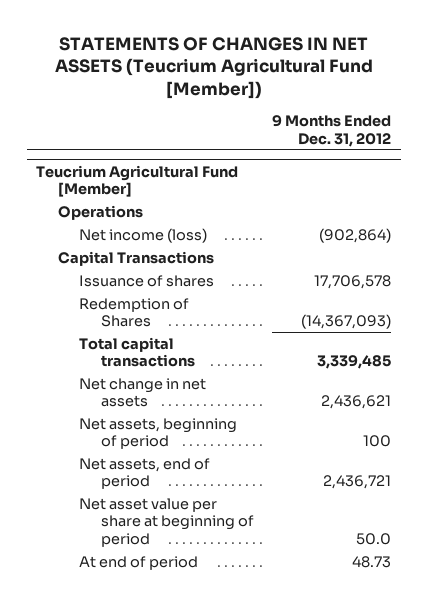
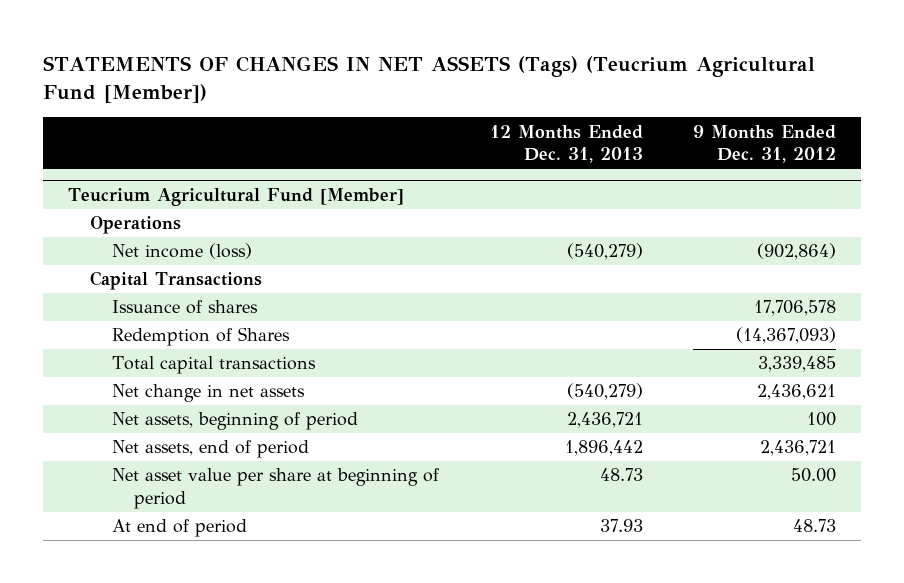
[54,36,373,99] STATEMENTS OF CHANGES IN NET ASSETS (Teucrium Agricultural Fund [Member]) -> [43,56,816,104] STATEMENTS OF CHANGES IN NET ASSETS (Tags) (Teucrium Agricultural Fund [Member])
none -> [489,124,643,164] 12 Months Ended Dec. 31, 2013
[356,532,392,545] 50.0 -> [790,468,836,483] 50.00

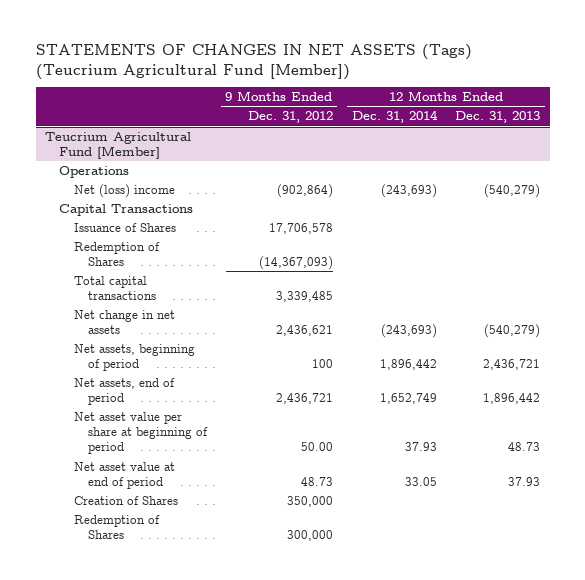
none -> [351,110,438,124] Dec. 31, 2014
[112,243,253,260] Net income (loss) -> [73,184,175,199] Net (loss) income
[112,300,259,315] Issuance of shares -> [73,223,176,233] Issuance of Shares
[112,519,248,538] At end of period -> [73,462,175,490] Net asset value at end of period
none -> [73,496,178,506] Creation of Shares
none -> [73,515,160,540] Redemption of Shares

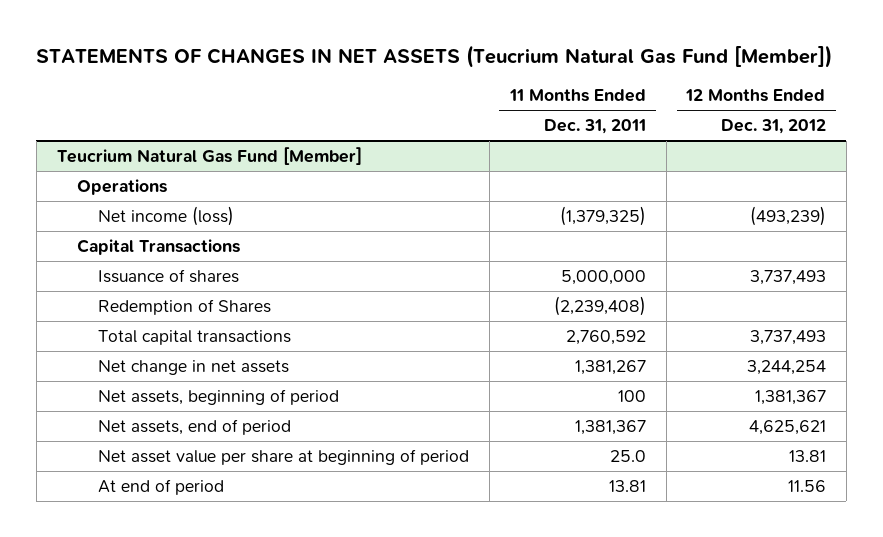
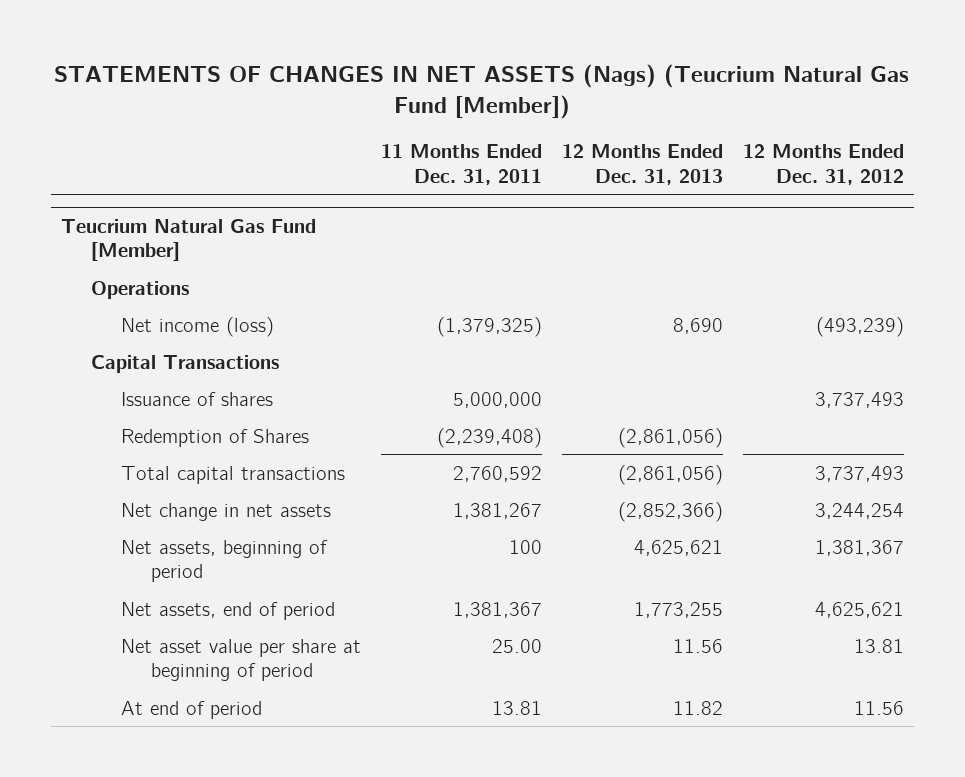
[36,45,833,69] STATEMENTS OF CHANGES IN NET ASSETS (Teucrium Natural Gas Fund [Member]) -> [54,63,910,119] STATEMENTS OF CHANGES IN NET ASSETS (Nags) (Teucrium Natural Gas Fund [Member])
none -> [561,144,723,185] 12 Months Ended Dec. 31, 2013
[609,449,646,462] 25.0 -> [491,638,542,653] 25.00

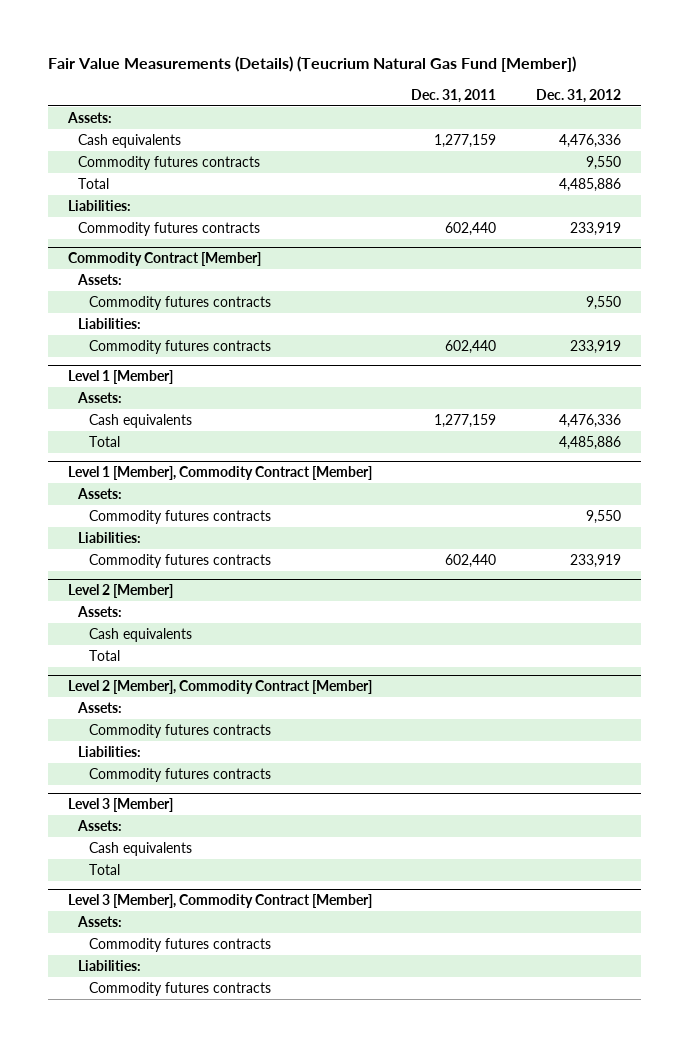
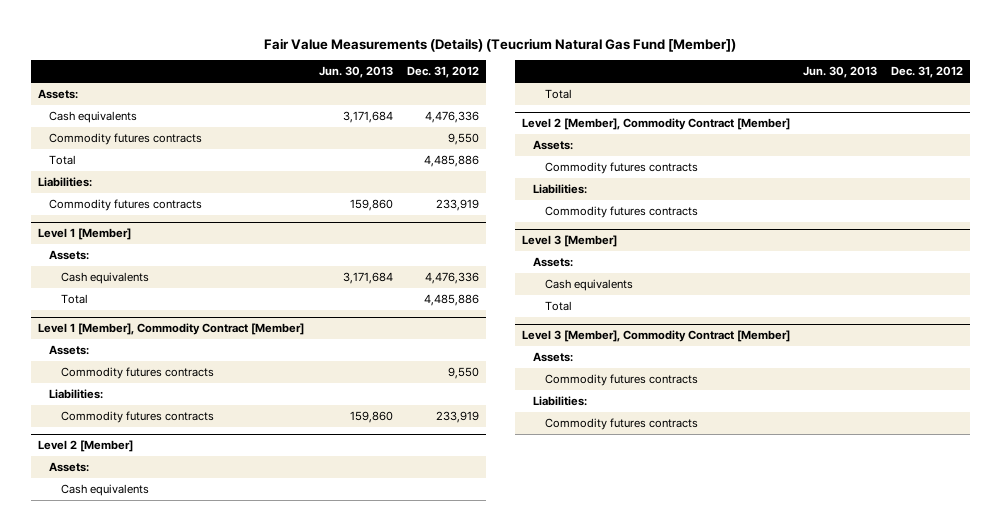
[411,88,497,103] Dec. 31, 2011 -> none
none -> [319,66,394,79] Jun. 30, 2013
[67,252,261,267] Commodity Contract [Member] -> none
[77,274,123,286] Assets: -> none
[88,296,271,311] Commodity futures contracts -> none
[78,318,142,330] Liabilities: -> none
[88,340,271,355] Commodity futures contracts -> none

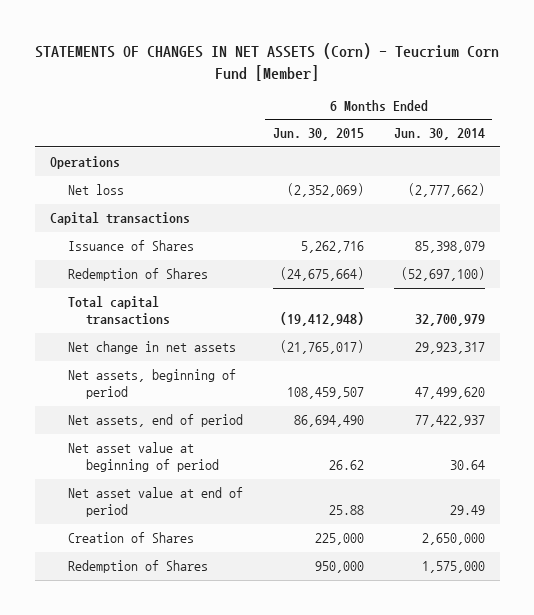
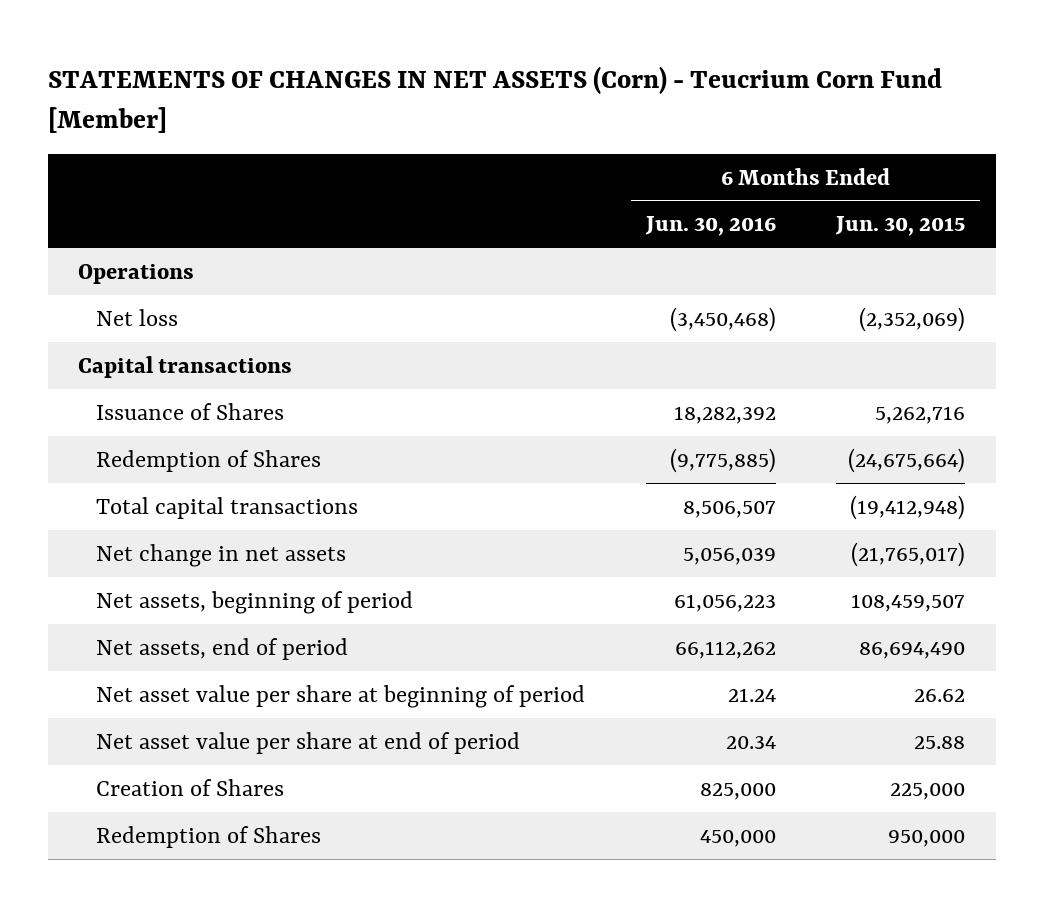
[393,128,485,141] Jun. 30, 2014 -> none
none -> [644,216,776,237] Jun. 30, 2016
[67,442,220,473] Net asset value at beginning of period -> [96,684,586,708] Net asset value per share at beginning of period
[67,487,243,518] Net asset value at end of period -> [96,731,521,754] Net asset value per share at end of period

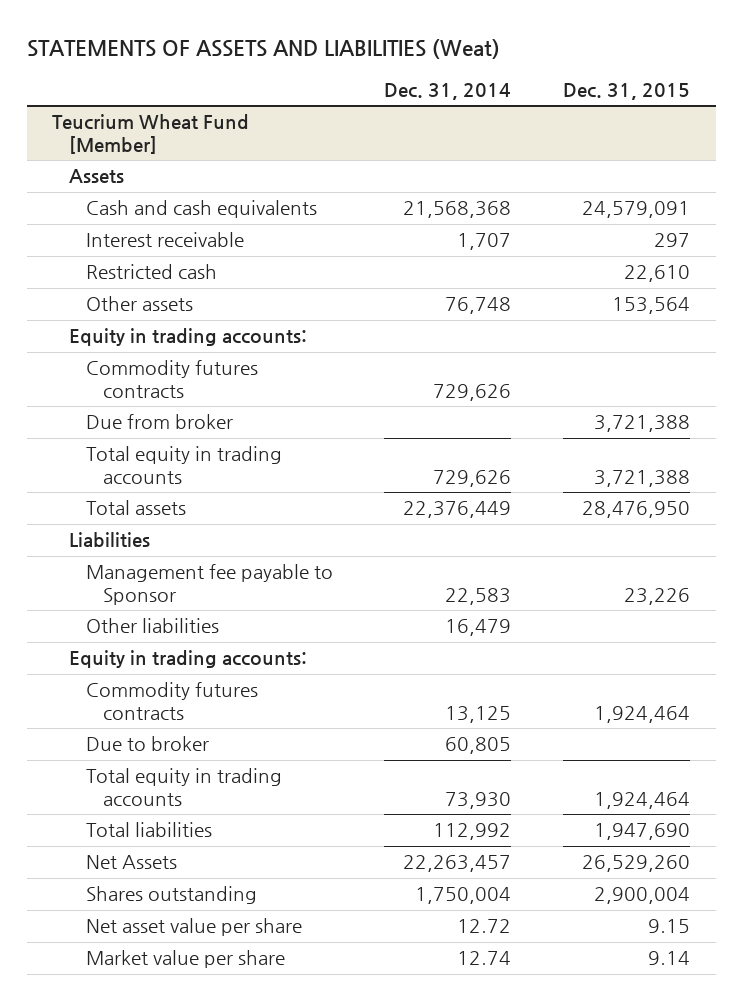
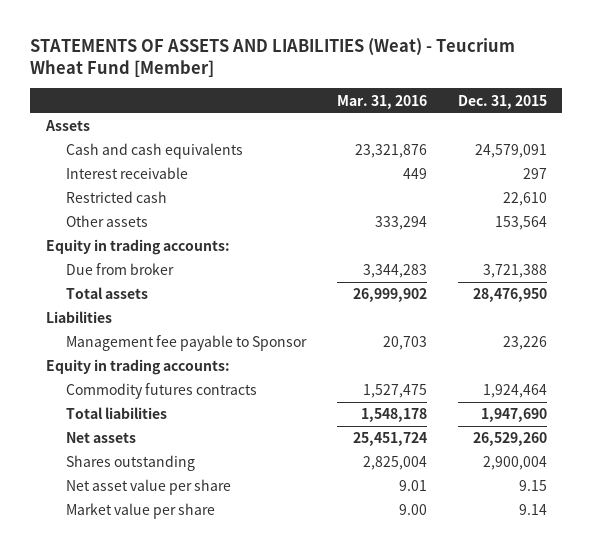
[26,39,500,60] STATEMENTS OF ASSETS AND LIABILITIES (Weat) -> [30,38,516,78] STATEMENTS OF ASSETS AND LIABILITIES (Weat) - Teucrium Wheat Fund [Member]
[384,83,512,101] Dec. 31, 2014 -> none
none -> [337,94,428,109] Mar. 31, 2016
[52,114,250,154] Teucrium Wheat Fund [Member] -> none
[85,360,258,398] Commodity futures contracts -> none
[85,446,282,484] Total equity in trading accounts -> none
[85,618,219,634] Other liabilities -> none
[85,736,209,752] Due to broker -> none
[85,768,282,806] Total equity in trading accounts -> none
[85,855,177,870] Net Assets -> [66,432,137,444] Net assets

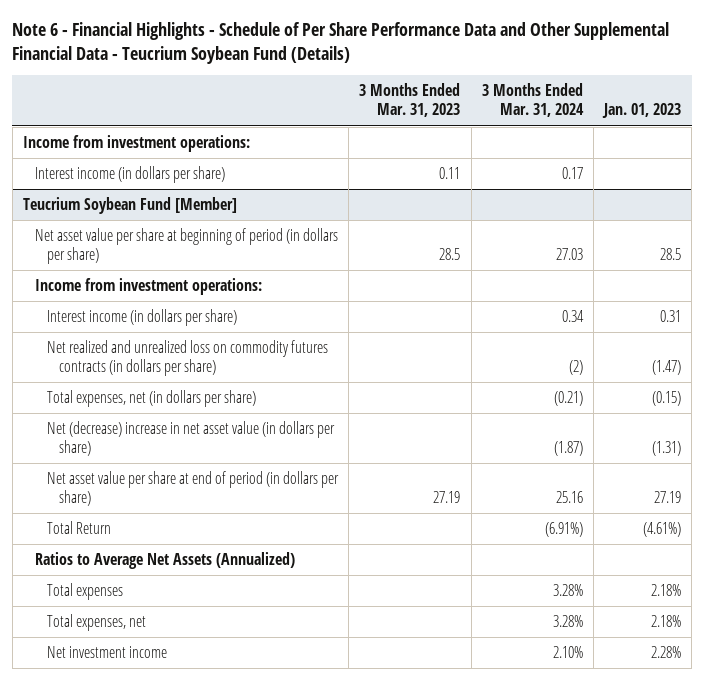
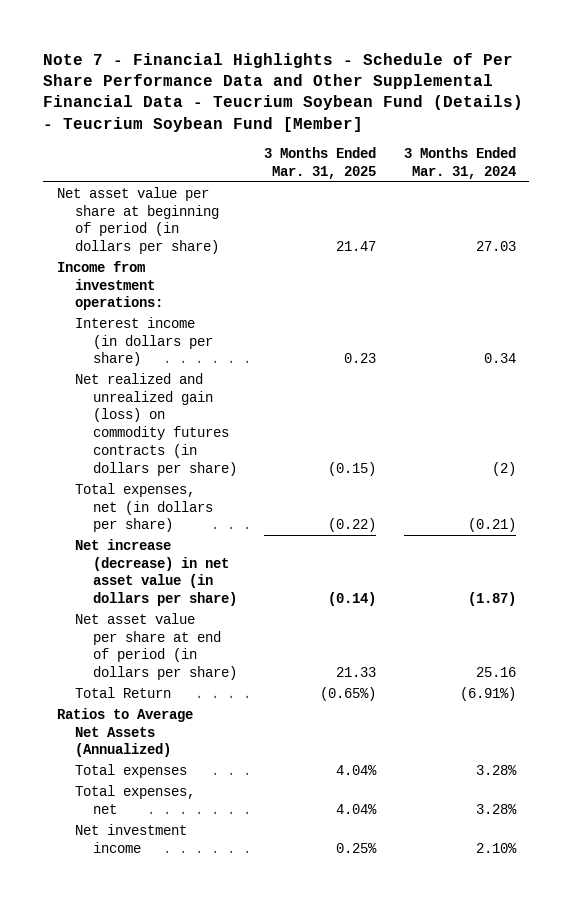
[12,22,670,64] Note 6 - Financial Highlights - Schedule of Per Share Performance Data and Other Supplemental Financial Data - Teucrium Soybean Fund (Details) -> [43,52,524,132] Note 7 - Financial Highlights - Schedule of Per Share Performance Data and Other Supplemental Financial Data - Teucrium Soybean Fund (Details) - Teucrium Soybean Fund [Member]
[359,83,461,118] 3 Months Ended Mar. 31, 2023 -> none
[601,103,681,119] Jan. 01, 2023 -> none
none -> [264,146,377,179] 3 Months Ended Mar. 31, 2025
[22,135,250,153] Income from investment operations: -> none
[35,166,226,184] Interest income (in dollars per share) -> none
[22,197,237,215] Teucrium Soybean Fund [Member] -> none
[47,340,329,377] Net realized and unrealized loss on commodity futures contracts (in dollars per share) -> [74,373,237,476] Net realized and unrealized gain (loss) on commodity futures contracts (in dollars per share)
[47,421,336,457] Net (decrease) increase in net asset value (in dollars per share) -> [74,539,237,607] Net increase (decrease) in net asset value (in dollars per share)

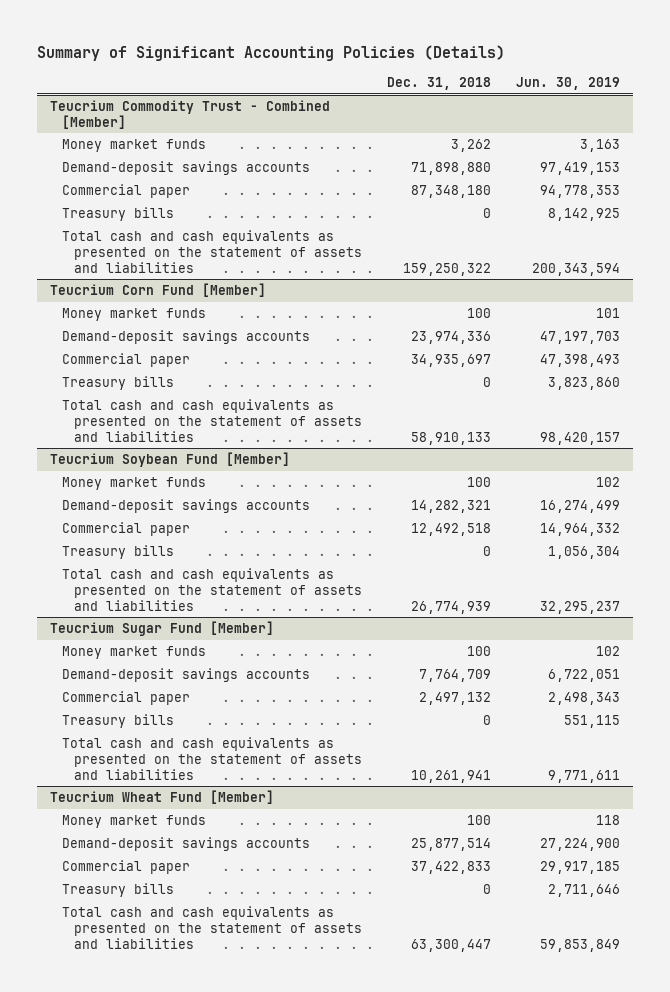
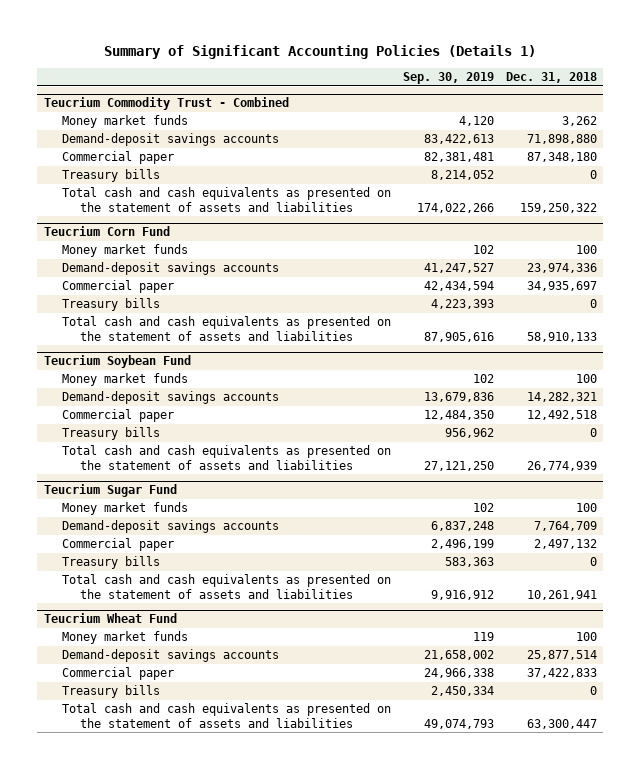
[37,44,506,61] Summary of Significant Accounting Policies (Details) -> [104,44,537,59] Summary of Significant Accounting Policies (Details 1)
[516,77,621,91] Jun. 30, 2019 -> none
none -> [403,71,495,84] Sep. 30, 2019
[50,100,331,129] Teucrium Commodity Trust - Combined [Member] -> [43,97,289,111] Teucrium Commodity Trust - Combined
[50,283,267,298] Teucrium Corn Fund [Member] -> [43,226,170,237] Teucrium Corn Fund
[50,452,291,468] Teucrium Soybean Fund [Member] -> [43,355,191,369] Teucrium Soybean Fund
[50,621,275,637] Teucrium Sugar Fund [Member] -> [43,484,177,498] Teucrium Sugar Fund
[50,790,275,805] Teucrium Wheat Fund [Member] -> [43,613,177,624] Teucrium Wheat Fund

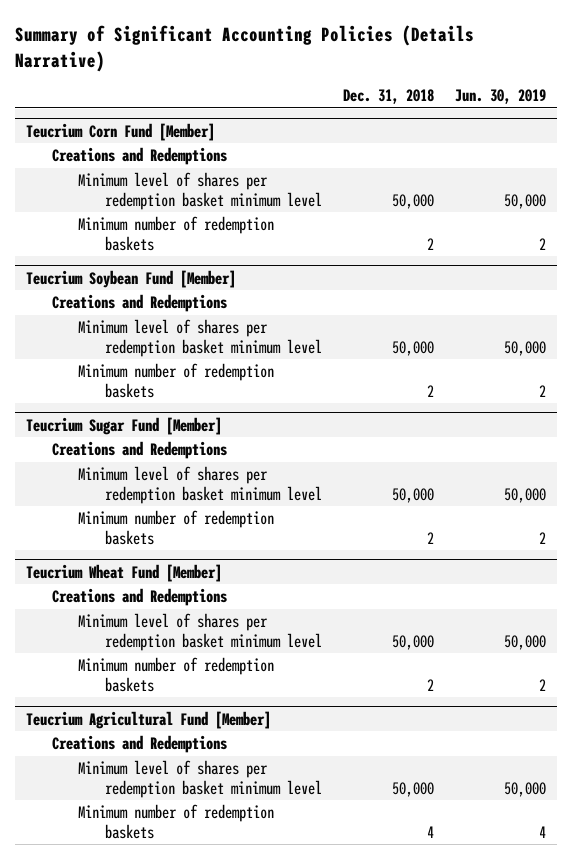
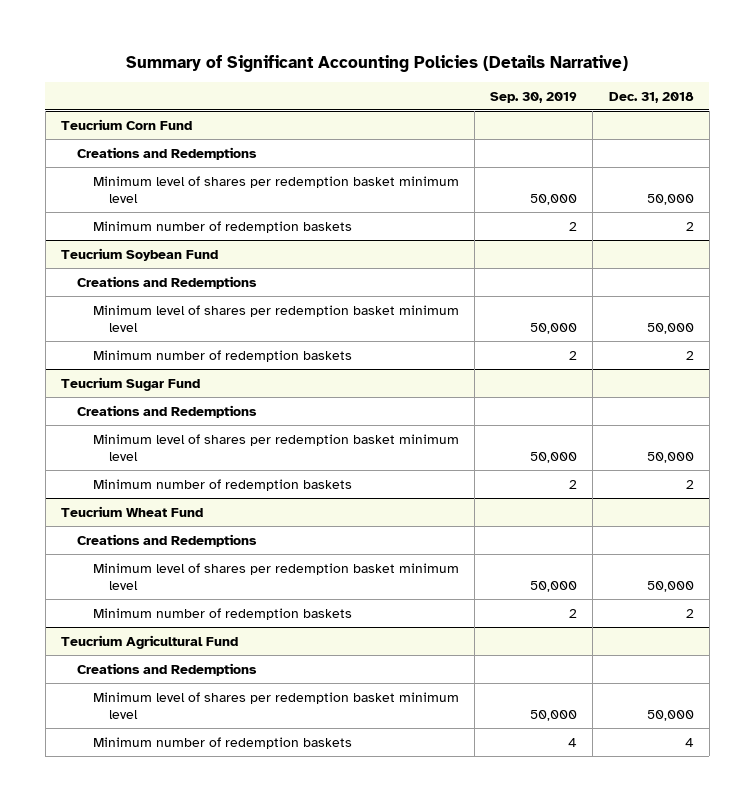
[455,89,547,105] Jun. 30, 2019 -> none
none -> [490,91,578,103] Sep. 30, 2019
[25,122,215,141] Teucrium Corn Fund [Member] -> [61,118,193,130] Teucrium Corn Fund
[25,269,236,288] Teucrium Soybean Fund [Member] -> [61,247,219,261] Teucrium Soybean Fund
[25,416,222,435] Teucrium Sugar Fund [Member] -> [61,376,201,391] Teucrium Sugar Fund
[25,563,222,582] Teucrium Wheat Fund [Member] -> [61,505,204,517] Teucrium Wheat Fund
[25,710,271,729] Teucrium Agricultural Fund [Member] -> [61,634,239,649] Teucrium Agricultural Fund

